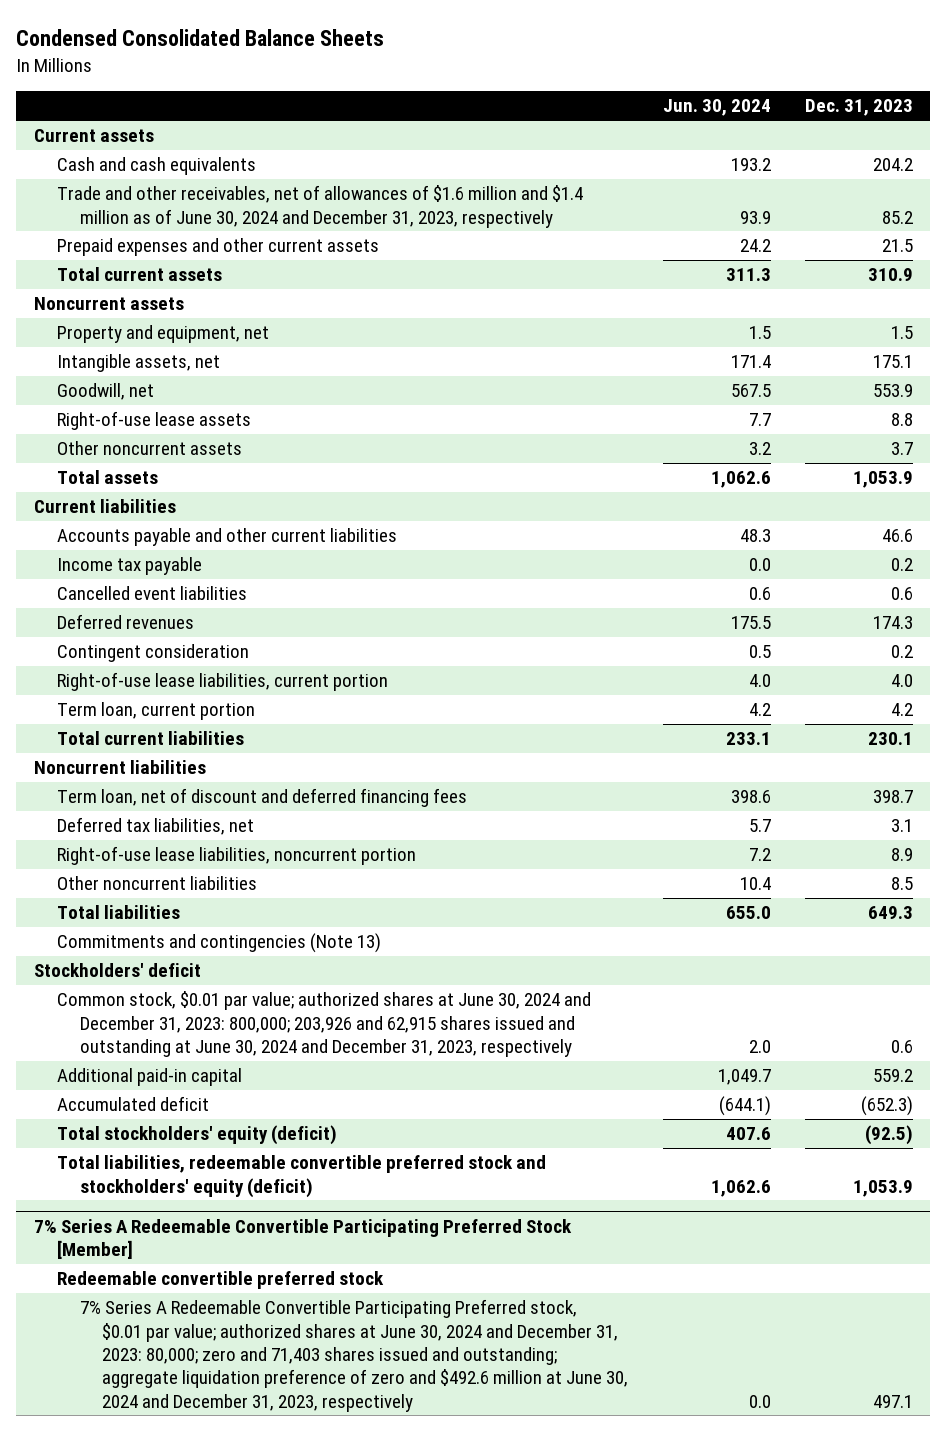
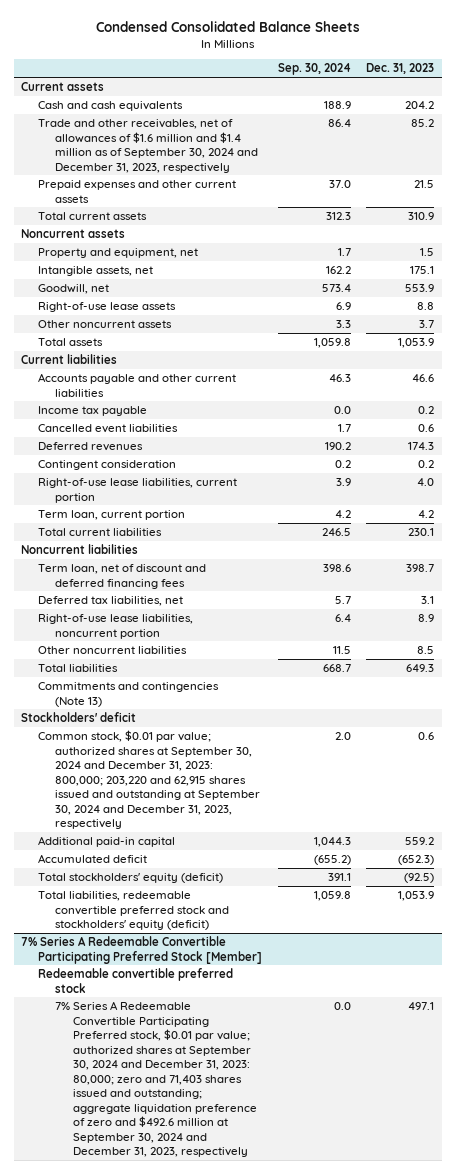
[662,99,771,117] Jun. 30, 2024 -> none
none -> [277,63,351,76] Sep. 30, 2024
[56,185,583,228] Trade and other receivables, net of allowances of $1.6 million and $1.4 million as of June 30, 2024 and December 31, 2023, respectively -> [38,119,259,173] Trade and other receivables, net of allowances of $1.6 million and $1.4 million as of September 30, 2024 and December 31, 2023, respectively
[56,991,591,1057] Common stock, $0.01 par value; authorized shares at June 30, 2024 and December 31, 2023: 800,000; 203,926 and 62,915 shares issued and outstanding at June 30, 2024 and December 31, 2023, respectively -> [38,730,261,830] Common stock, $0.01 par value; authorized shares at September 30, 2024 and December 31, 2023: 800,000; 203,220 and 62,915 shares issued and outstanding at September 30, 2024 and December 31, 2023, respectively
[79,1299,629,1412] 7% Series A Redeemable Convertible Participating Preferred stock, $0.01 par value; authorized shares at June 30, 2024 and December 31, 2023: 80,000; zero and 71,403 shares issued and outstanding; aggregate liquidation preference of zero and $492.6 million at June 30, 2024 and December 31, 2023, respectively -> [55,1001,257,1158] 7% Series A Redeemable Convertible Participating Preferred stock, $0.01 par value; authorized shares at September 30, 2024 and December 31, 2023: 80,000; zero and 71,403 shares issued and outstanding; aggregate liquidation preference of zero and $492.6 million at September 30, 2024 and December 31, 2023, respectively

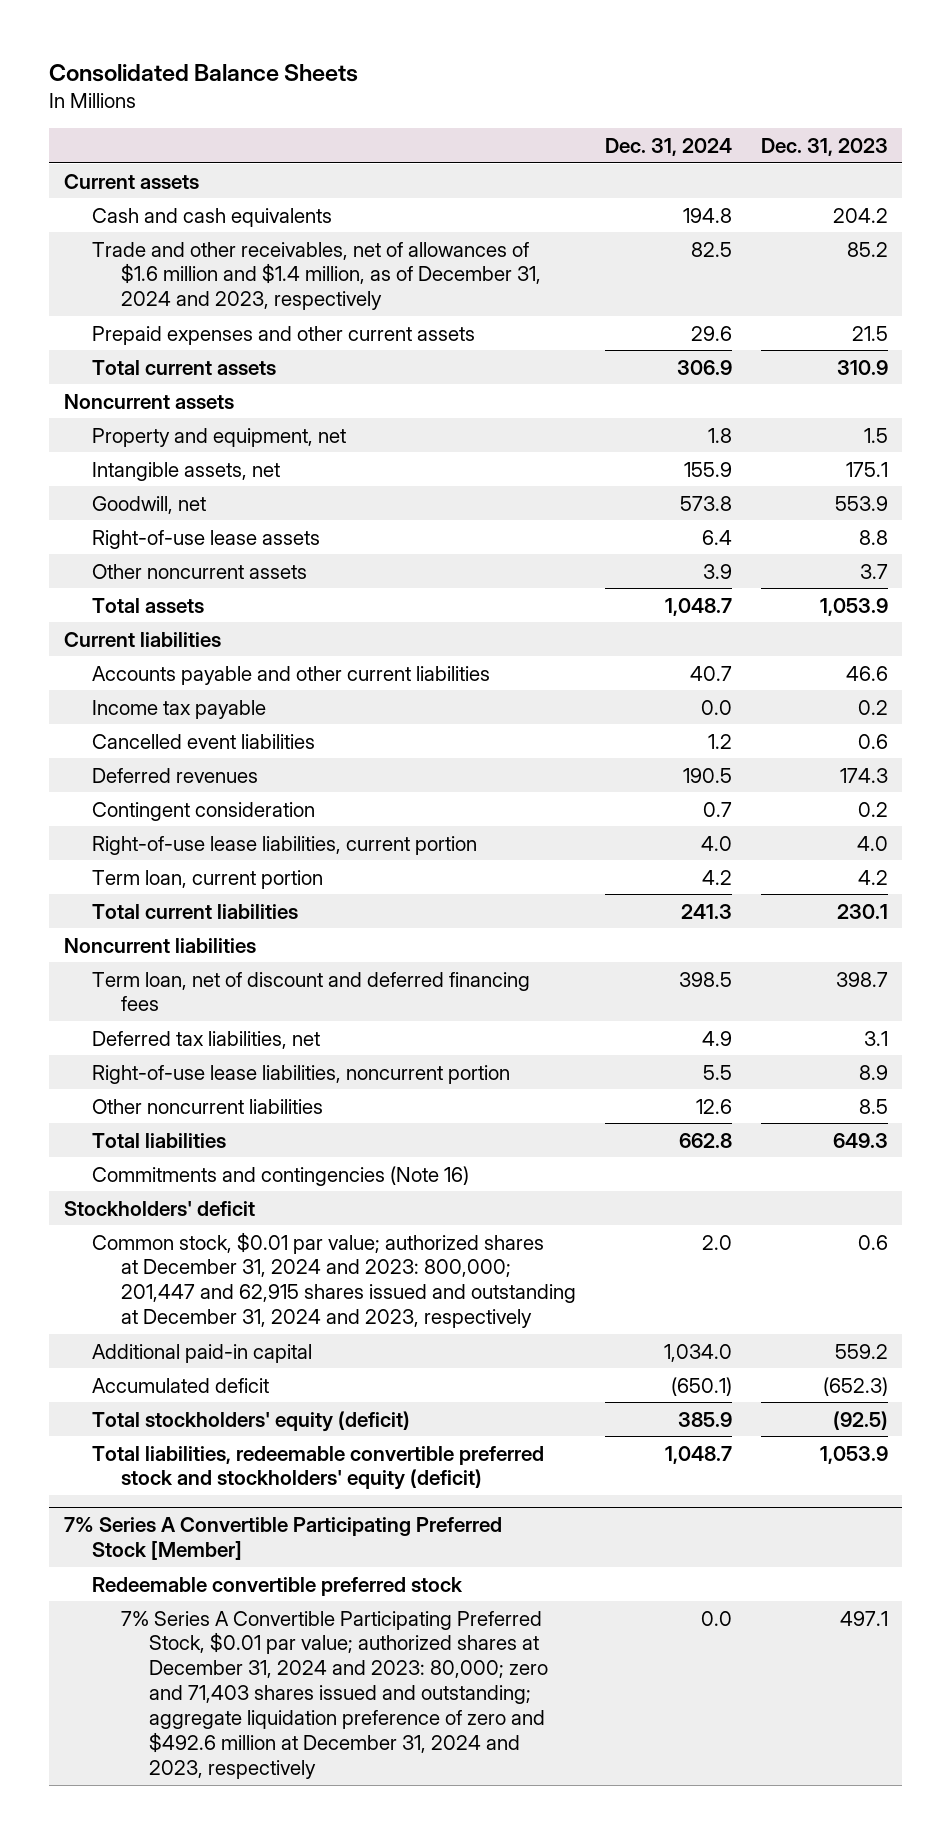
[95,20,360,32] Condensed Consolidated Balance Sheets -> [49,63,359,82] Consolidated Balance Sheets
[277,63,351,76] Sep. 30, 2024 -> none
none -> [604,137,732,156] Dec. 31, 2024
[38,119,259,173] Trade and other receivables, net of allowances of $1.6 million and $1.4 million as of September 30, 2024 and December 31, 2023, respectively -> [92,241,541,311] Trade and other receivables, net of allowances of $1.6 million and $1.4 million, as of December 31, 2024 and 2023, respectively
[38,682,220,707] Commitments and contingencies (Note 13) -> [92,1165,470,1186] Commitments and contingencies (Note 16)
[38,730,261,830] Common stock, $0.01 par value; authorized shares at September 30, 2024 and December 31, 2023: 800,000; 203,220 and 62,915 shares issued and outstanding at September 30, 2024 and December 31, 2023, respectively -> [92,1231,576,1329] Common stock, $0.01 par value; authorized shares at December 31, 2024 and 2023: 800,000; 201,447 and 62,915 shares issued and outstanding at December 31, 2024 and 2023, respectively
[21,936,263,964] 7% Series A Redeemable Convertible Participating Preferred Stock [Member] -> [63,1516,502,1560] 7% Series A Convertible Participating Preferred Stock [Member]
[55,1001,257,1158] 7% Series A Redeemable Convertible Participating Preferred stock, $0.01 par value; authorized shares at September 30, 2024 and December 31, 2023: 80,000; zero and 71,403 shares issued and outstanding; aggregate liquidation preference of zero and $492.6 million at September 30, 2024 and December 31, 2023, respectively -> [120,1610,548,1780] 7% Series A Convertible Participating Preferred Stock, $0.01 par value; authorized shares at December 31, 2024 and 2023: 80,000; zero and 71,403 shares issued and outstanding; aggregate liquidation preference of zero and $492.6 million at December 31, 2024 and 2023, respectively

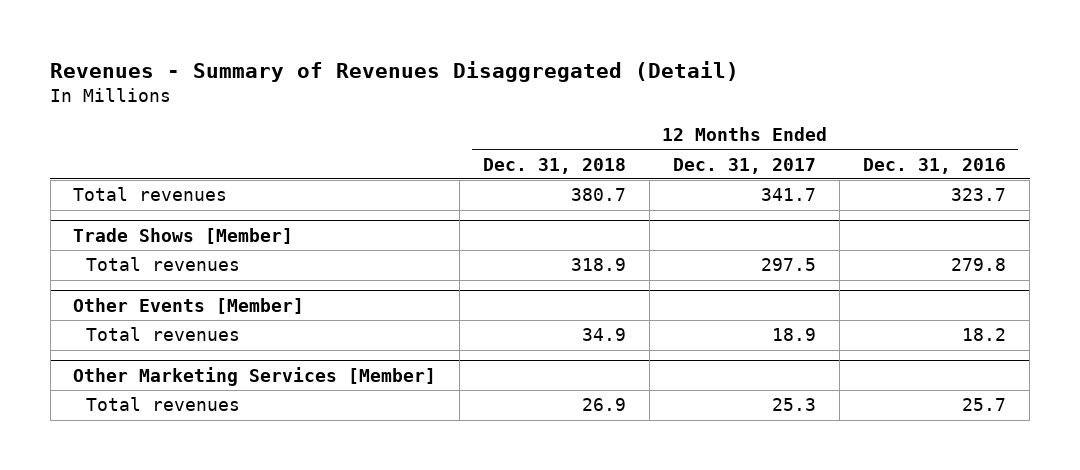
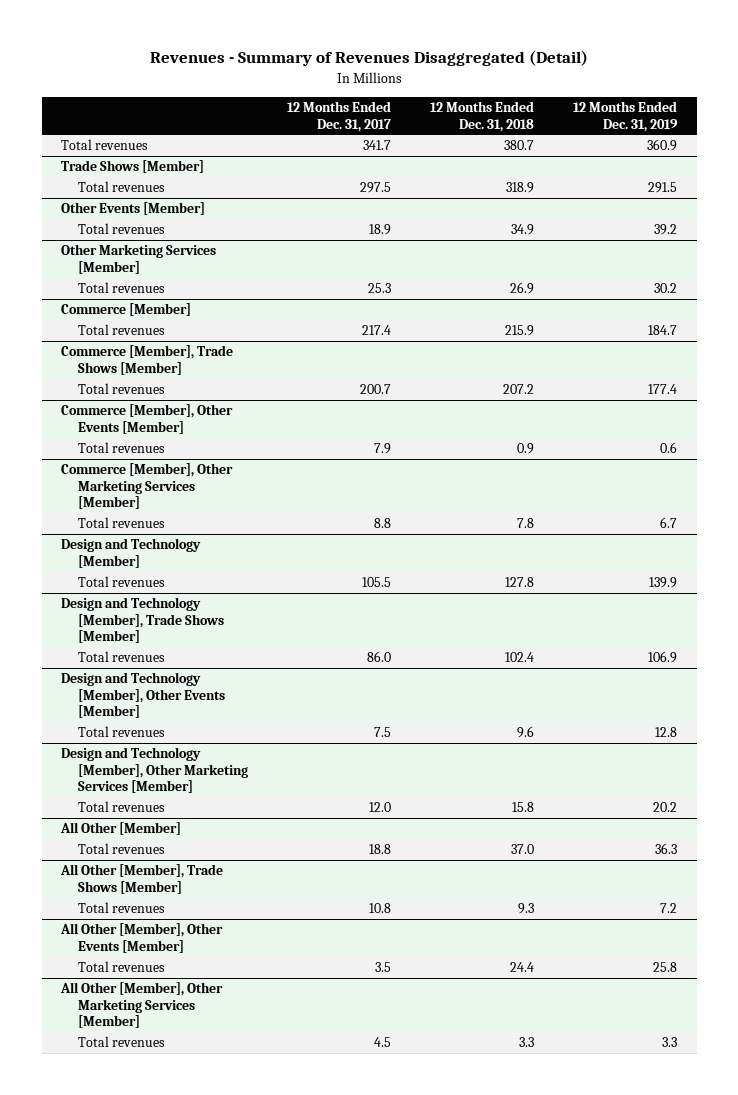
[863,157,1007,174] Dec. 31, 2016 -> none
none -> [573,101,679,132] 12 Months Ended Dec. 31, 2019
none -> [61,303,192,317] Commerce [Member]
none -> [77,324,165,336] Total revenues
none -> [61,345,234,375] Commerce [Member], Trade Shows [Member]
none -> [77,383,165,395] Total revenues
none -> [61,404,234,434] Commerce [Member], Other Events [Member]
none -> [77,442,165,454] Total revenues
none -> [61,463,234,510] Commerce [Member], Other Marketing Services [Member]
none -> [77,517,165,529] Total revenues
none -> [61,538,202,568] Design and Technology [Member]
none -> [77,576,165,588] Total revenues
none -> [61,597,224,644] Design and Technology [Member], Trade Shows [Member]
none -> [77,651,165,663] Total revenues
none -> [61,672,225,719] Design and Technology [Member], Other Events [Member]
none -> [77,726,165,738] Total revenues
none -> [61,747,248,794] Design and Technology [Member], Other Marketing Services [Member]
none -> [77,801,165,813] Total revenues
none -> [60,822,182,836] All Other [Member]
none -> [77,843,165,855] Total revenues
none -> [60,864,224,894] All Other [Member], Trade Shows [Member]
none -> [77,902,165,914] Total revenues
none -> [60,923,224,953] All Other [Member], Other Events [Member]
none -> [77,961,165,973] Total revenues
none -> [60,982,224,1029] All Other [Member], Other Marketing Services [Member]
none -> [77,1036,165,1048] Total revenues

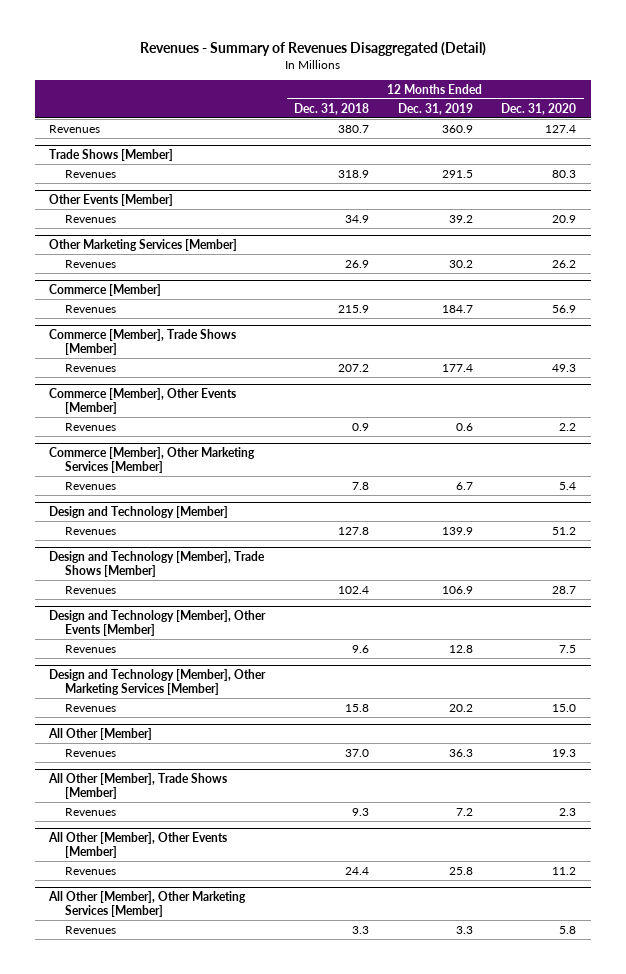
[286,101,391,132] 12 Months Ended Dec. 31, 2017 -> none
none -> [501,102,577,115] Dec. 31, 2020
[61,139,149,151] Total revenues -> [49,124,101,133] Revenues
[77,181,165,193] Total revenues -> [65,169,117,178] Revenues
[77,223,165,235] Total revenues -> [65,214,117,223] Revenues
[77,282,165,294] Total revenues -> [65,259,117,268] Revenues
[77,324,165,336] Total revenues -> [65,304,117,313] Revenues
[77,383,165,395] Total revenues -> [65,363,117,372] Revenues
[77,442,165,454] Total revenues -> [65,422,117,431] Revenues
[77,517,165,529] Total revenues -> [65,481,117,490] Revenues
[77,576,165,588] Total revenues -> [65,526,117,535] Revenues
[77,651,165,663] Total revenues -> [65,585,117,594] Revenues
[77,726,165,738] Total revenues -> [65,644,117,653] Revenues
[77,801,165,813] Total revenues -> [65,703,117,712] Revenues
[77,843,165,855] Total revenues -> [65,748,117,757] Revenues
[77,902,165,914] Total revenues -> [65,807,117,816] Revenues
[77,961,165,973] Total revenues -> [65,866,117,875] Revenues
[77,1036,165,1048] Total revenues -> [65,925,117,934] Revenues

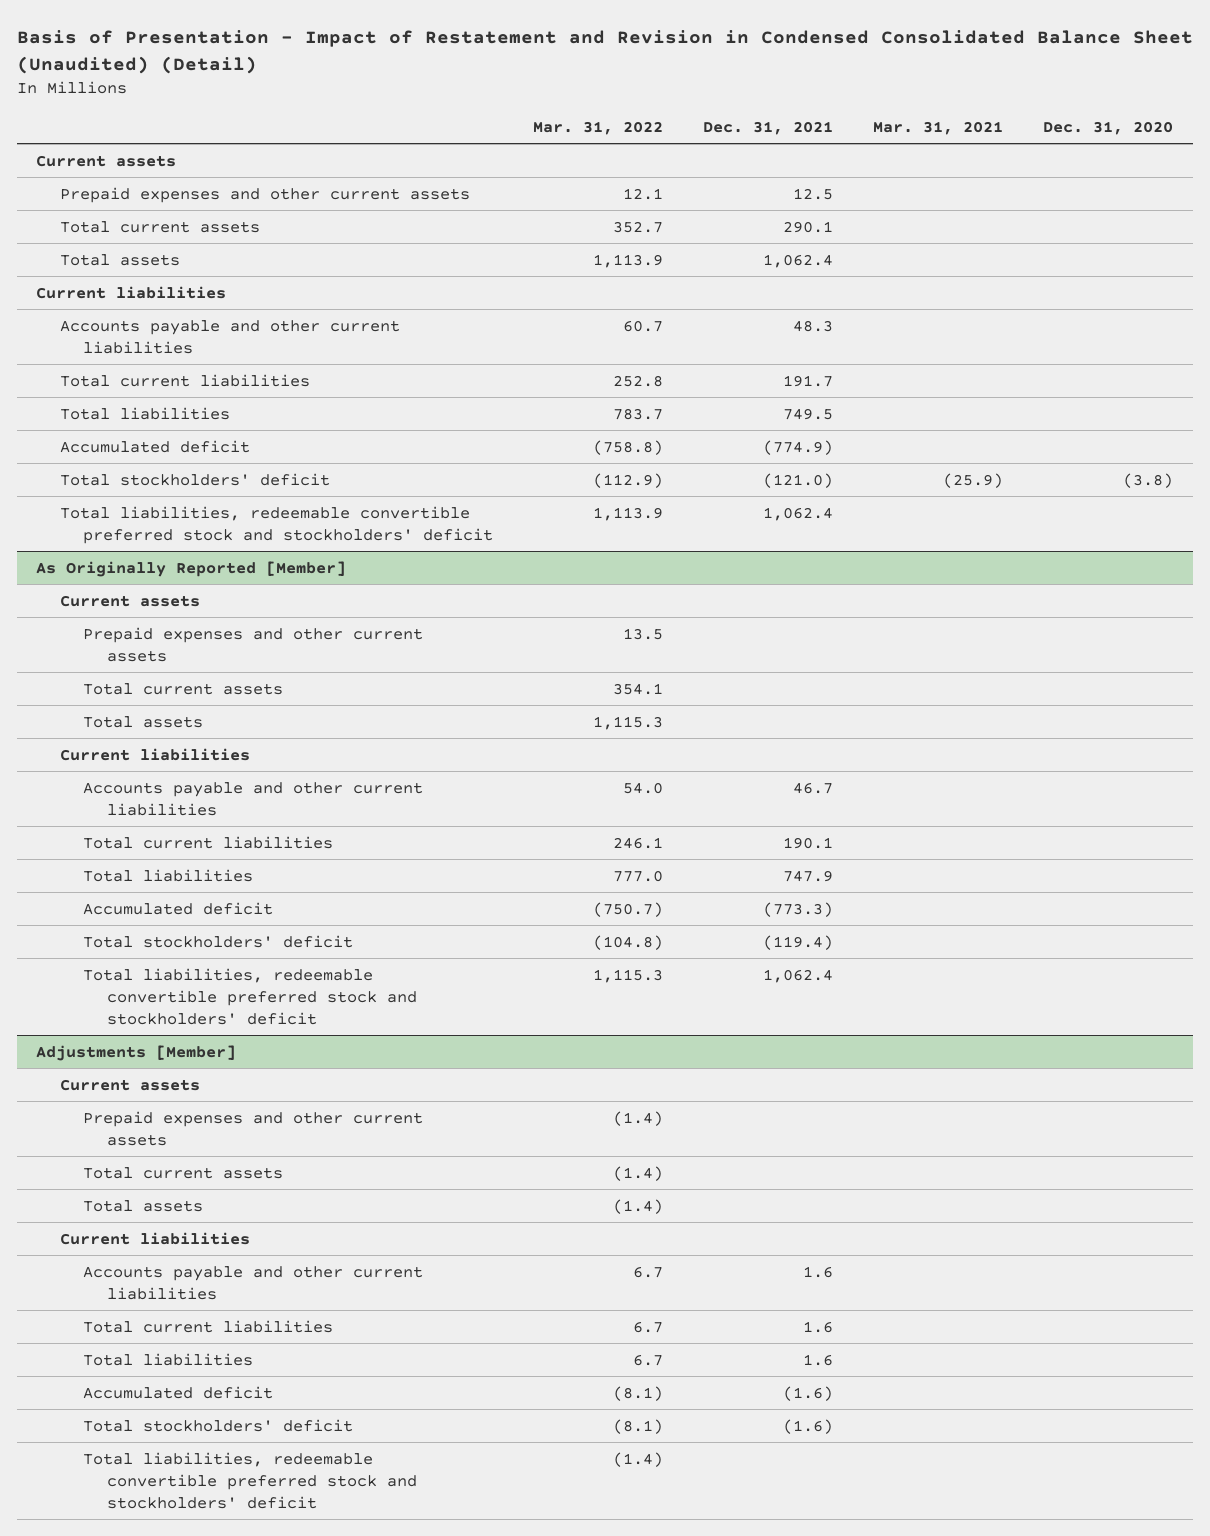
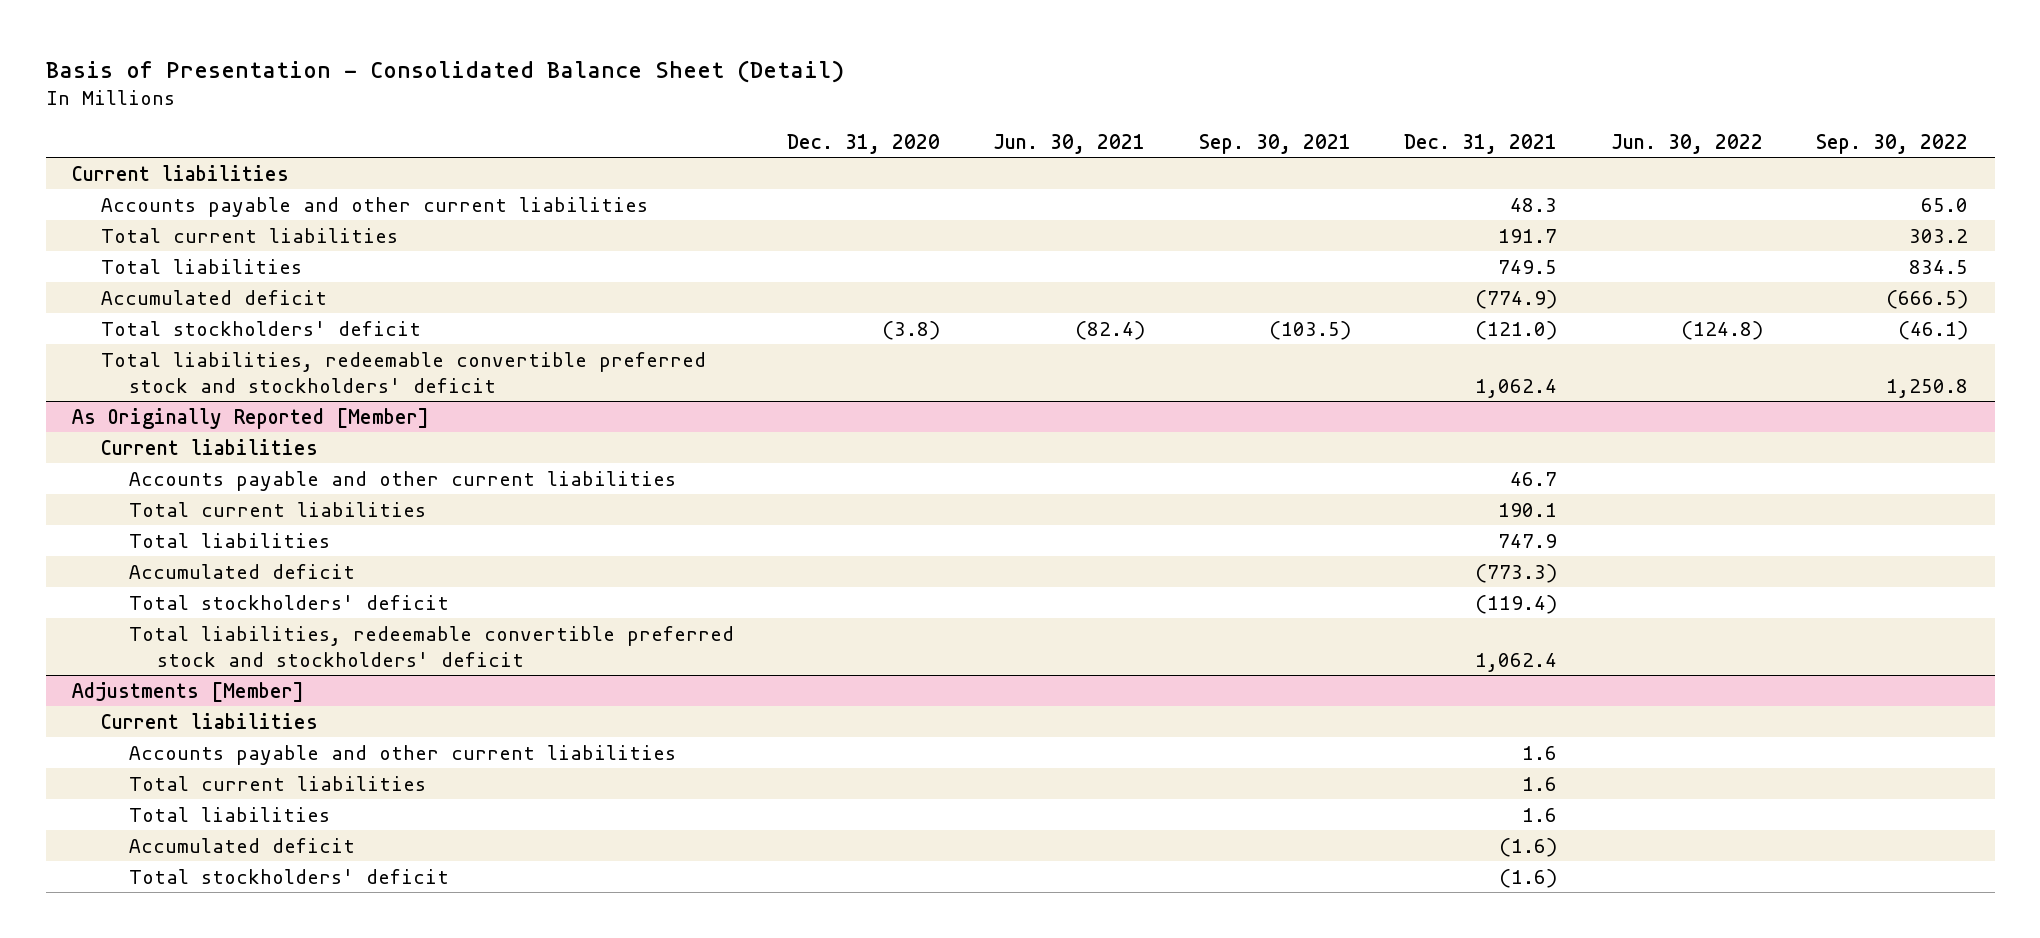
[16,30,1193,74] Basis of Presentation - Impact of Restatement and Revision in Condensed Consolidated Balance Sheet (Unaudited) (Detail) -> [45,59,844,83] Basis of Presentation - Consolidated Balance Sheet (Detail)
[533,120,664,135] Mar. 31, 2022 -> none
[873,120,1004,135] Mar. 31, 2021 -> none
none -> [993,133,1146,154] Jun. 30, 2021
none -> [1198,133,1351,154] Sep. 30, 2021
none -> [1610,133,1763,154] Jun. 30, 2022
none -> [1815,133,1968,154] Sep. 30, 2022
[36,154,177,167] Current assets -> none
[59,186,470,203] Prepaid expenses and other current assets -> none
[59,220,260,233] Total current assets -> none
[59,253,180,266] Total assets -> none
[59,594,200,607] Current assets -> none
[83,626,424,662] Prepaid expenses and other current assets -> none
[83,682,284,695] Total current assets -> none
[83,715,204,728] Total assets -> none
[59,1078,200,1091] Current assets -> none
[83,1110,424,1146] Prepaid expenses and other current assets -> none
[83,1166,284,1179] Total current assets -> none
[83,1199,204,1212] Total assets -> none
[83,1451,417,1509] Total liabilities, redeemable convertible preferred stock and stockholders' deficit -> none

